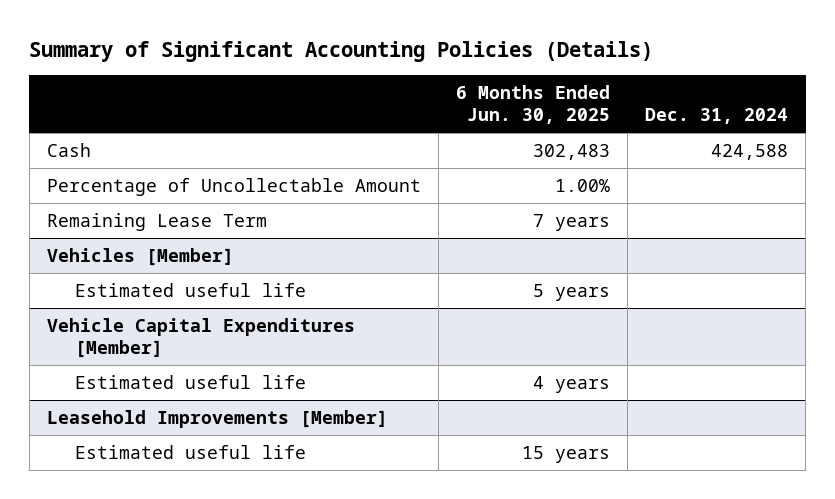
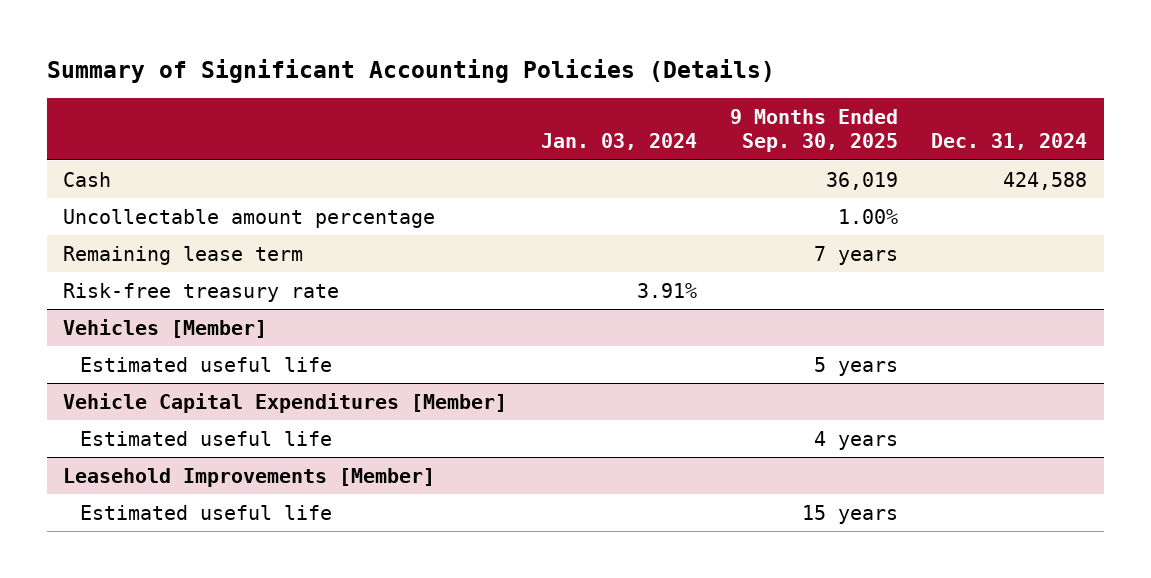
[456,84,611,125] 6 Months Ended Jun. 30, 2025 -> none
none -> [540,133,697,151] Jan. 03, 2024
none -> [730,108,899,153] 9 Months Ended Sep. 30, 2025
[46,177,421,196] Percentage of Uncollectable Amount -> [63,208,436,228] Uncollectable amount percentage
[46,212,267,231] Remaining Lease Term -> [63,245,304,265] Remaining lease term
none -> [63,282,340,302] Risk-free treasury rate

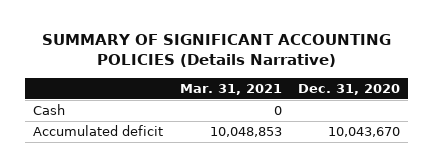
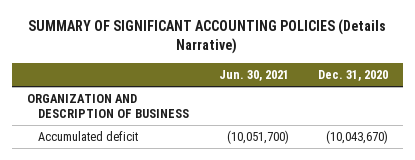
[179,84,282,96] Mar. 31, 2021 -> none
none -> [218,69,289,81] Jun. 30, 2021
[33,104,66,116] Cash -> none
none -> [26,94,190,118] ORGANIZATION AND DESCRIPTION OF BUSINESS
[327,127,400,138] 10,043,670 -> [326,130,389,145] (10,043,670)

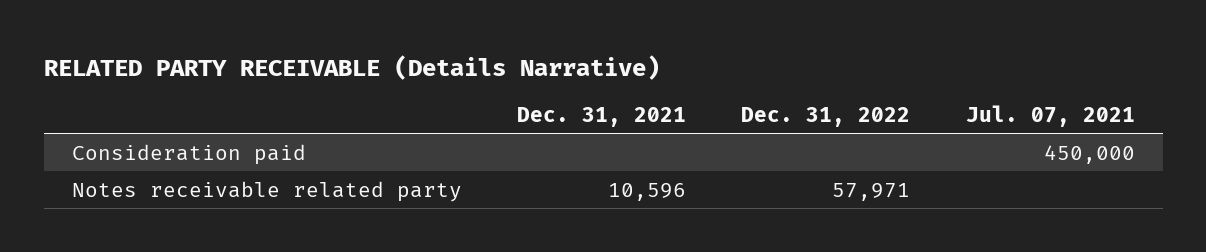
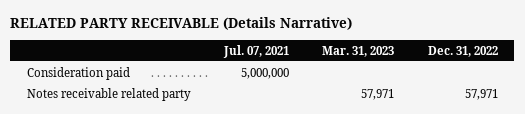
[516,107,686,128] Dec. 31, 2021 -> none
none -> [322,45,395,57] Mar. 31, 2023
[1043,144,1135,164] 450,000 -> [241,67,290,79] 5,000,000

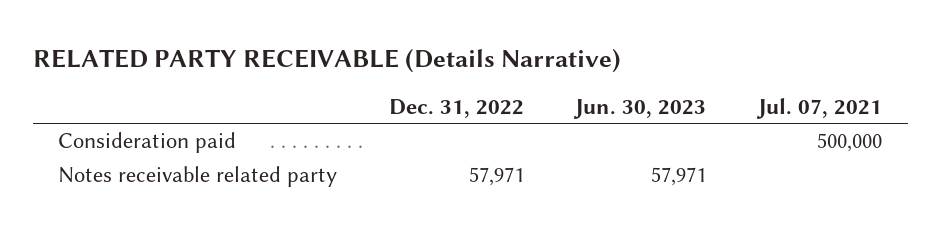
[322,45,395,57] Mar. 31, 2023 -> none
none -> [573,98,707,119] Jun. 30, 2023
[241,67,290,79] 5,000,000 -> [817,133,883,153] 500,000

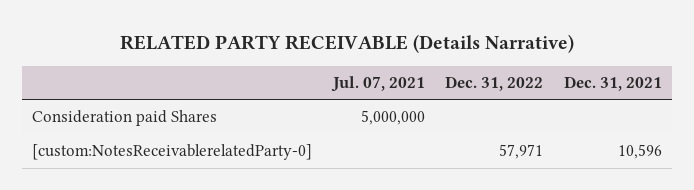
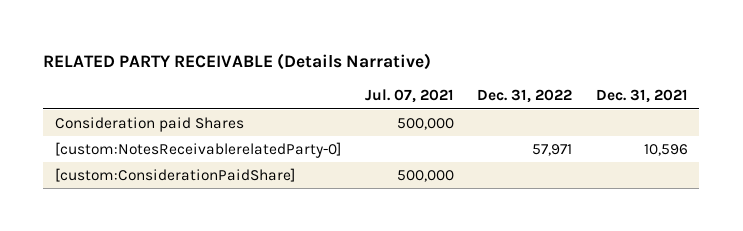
[360,110,425,126] 5,000,000 -> [396,117,454,130] 500,000
none -> [55,167,296,182] [custom:ConsiderationPaidShare]

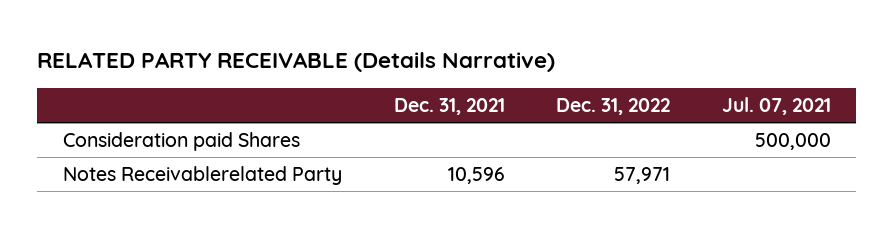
[55,167,296,182] [custom:ConsiderationPaidShare] -> none
[55,141,342,158] [custom:NotesReceivablerelatedParty-0] -> [63,166,343,186] Notes Receivablerelated Party

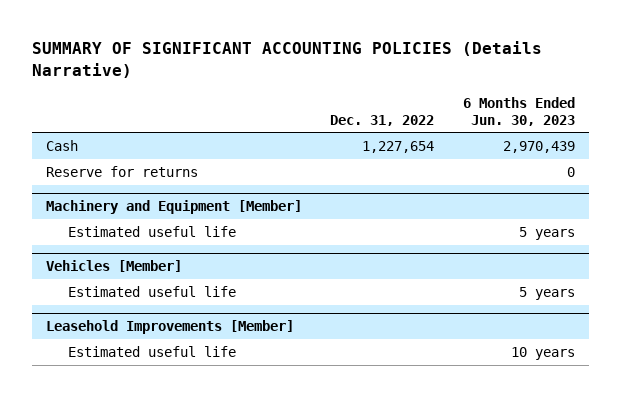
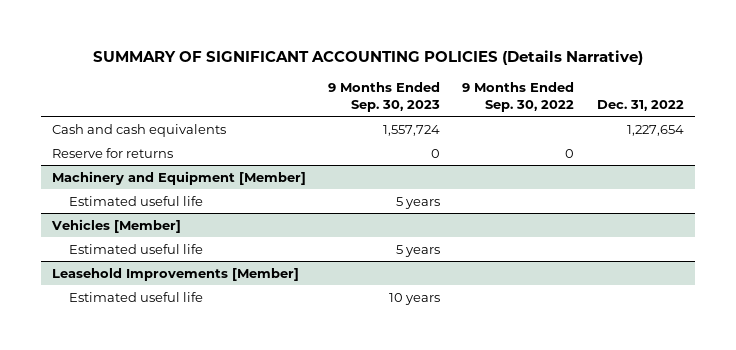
[462,96,575,126] 6 Months Ended Jun. 30, 2023 -> none
none -> [328,81,441,112] 9 Months Ended Sep. 30, 2023
none -> [462,81,575,112] 9 Months Ended Sep. 30, 2022
[46,139,79,151] Cash -> [52,123,227,137] Cash and cash equivalents

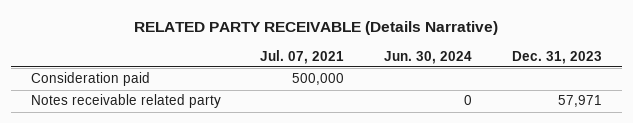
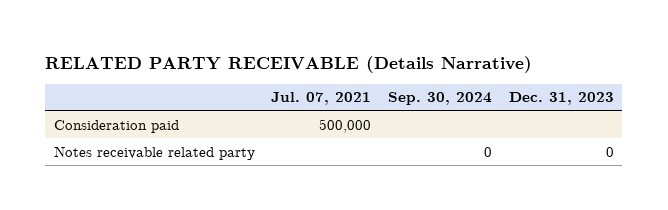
[384,50,473,64] Jun. 30, 2024 -> none
none -> [388,92,493,106] Sep. 30, 2024
[557,95,602,108] 57,971 -> [605,146,614,157] 0

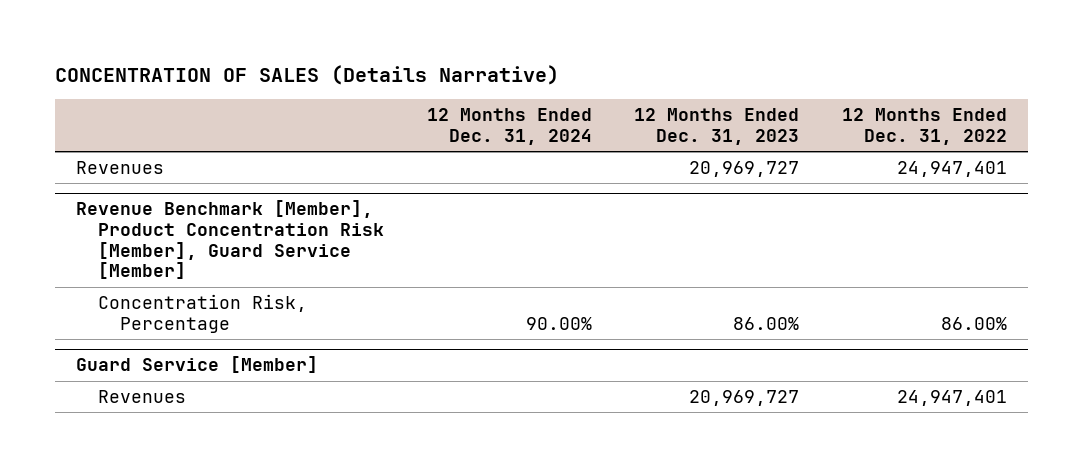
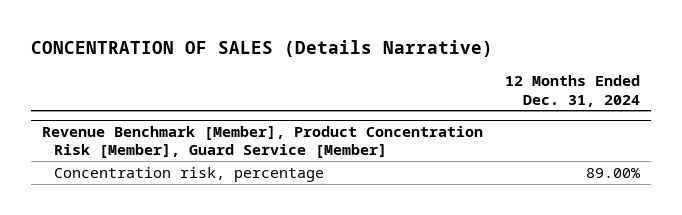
[634,108,800,145] 12 Months Ended Dec. 31, 2023 -> none
[841,108,1007,145] 12 Months Ended Dec. 31, 2022 -> none
[76,160,165,174] Revenues -> none
[76,356,319,374] Guard Service [Member] -> none
[98,389,187,403] Revenues -> none
[98,293,308,333] Concentration Risk, Percentage -> [54,166,325,182] Concentration risk, percentage
[525,316,592,330] 90.00% -> [586,167,641,178] 89.00%

